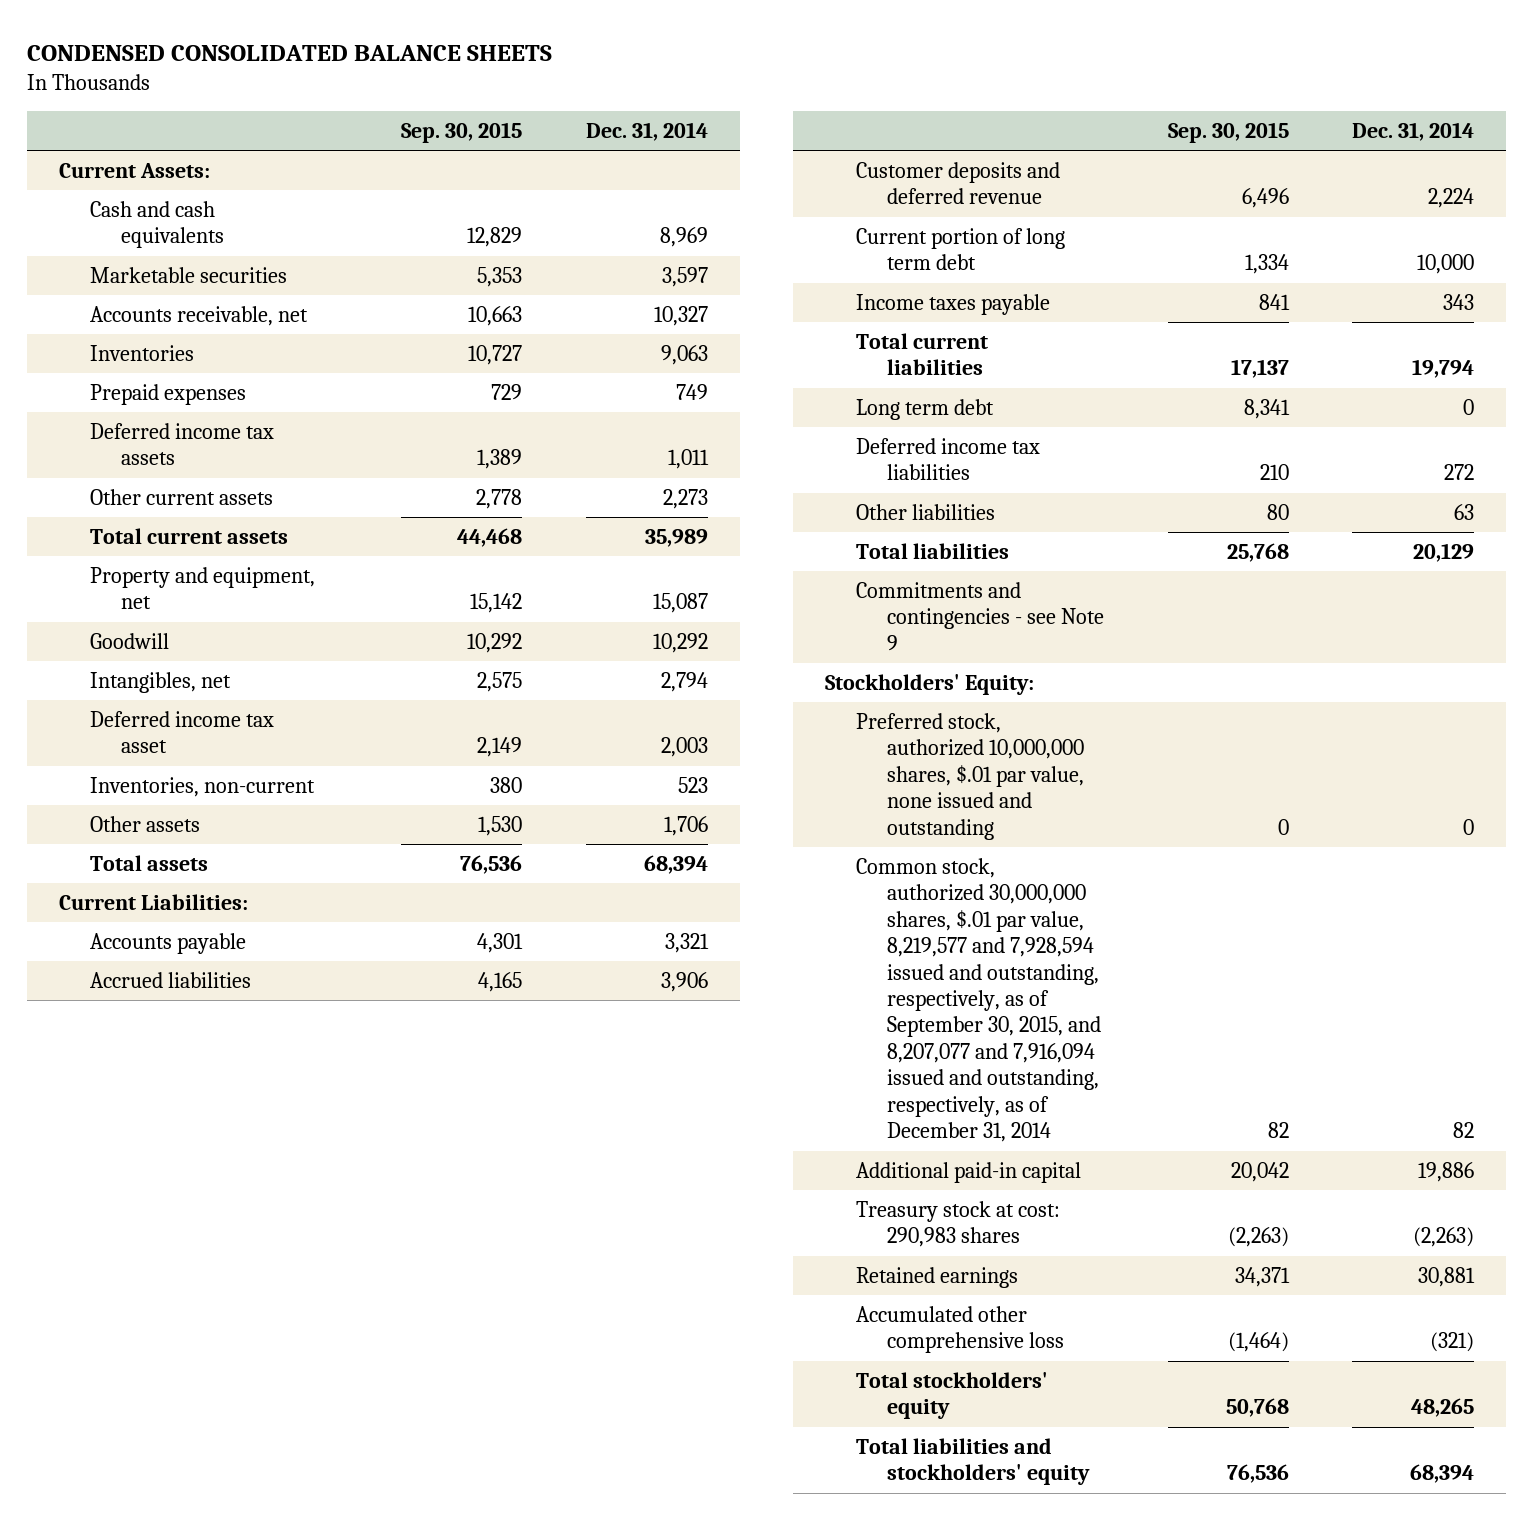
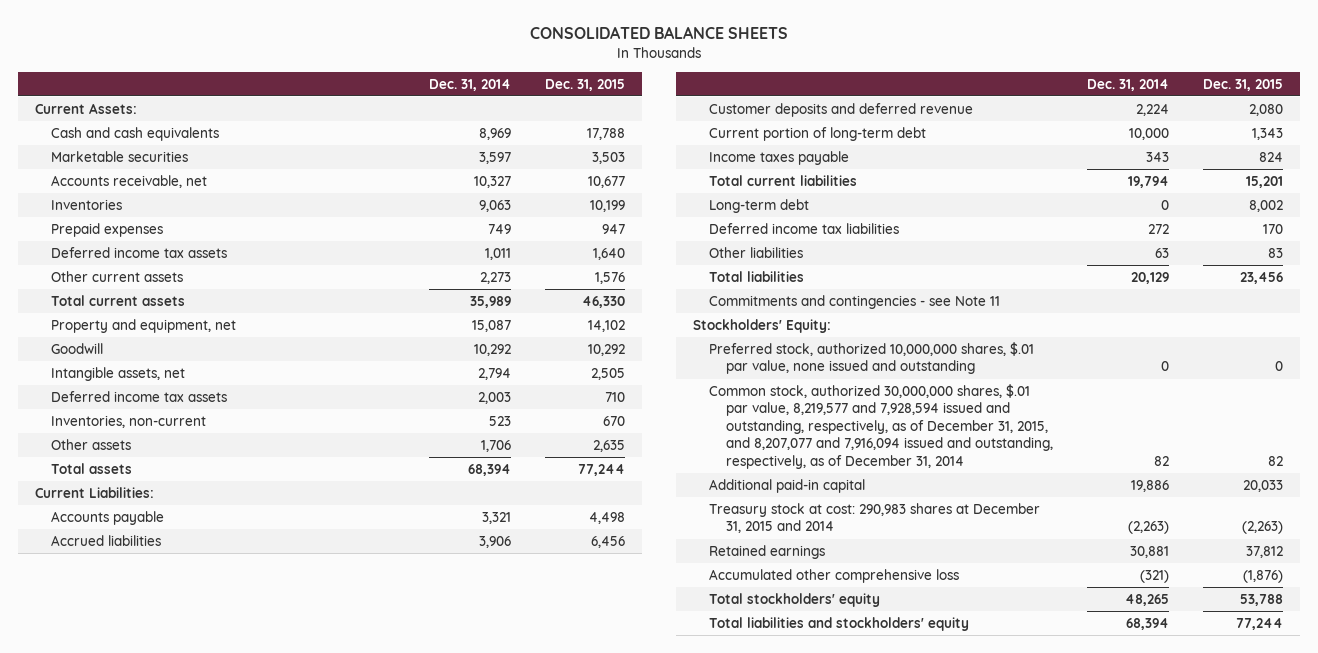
[27,44,553,61] CONDENSED CONSOLIDATED BALANCE SHEETS -> [529,26,788,40] CONSOLIDATED BALANCE SHEETS
[401,122,523,144] Sep. 30, 2015 -> none
none -> [544,78,625,91] Dec. 31, 2015
[89,672,231,694] Intangibles, net -> [51,366,186,381] Intangible assets, net
[89,711,274,754] Deferred income tax asset -> [51,390,228,402] Deferred income tax assets
[856,228,1066,271] Current portion of long term debt -> [709,126,927,141] Current portion of long-term debt
[856,399,995,421] Long term debt -> [709,198,810,213] Long-term debt
[856,582,1105,651] Commitments and contingencies - see Note 9 -> [709,294,1001,309] Commitments and contingencies - see Note 11
[856,858,1102,1143] Common stock, authorized 30,000,000 shares, $.01 par value, 8,219,577 and 7,928,594 issued and outstanding, respectively, as of September 30, 2015, and 8,207,077 and 7,916,094 issued and outstanding, respectively, as of December 31, 2014 -> [709,383,1053,469] Common stock, authorized 30,000,000 shares, $.01 par value, 8,219,577 and 7,928,594 issued and outstanding, respectively, as of December 31, 2015, and 8,207,077 and 7,916,094 issued and outstanding, respectively, as of December 31, 2014
[856,1201,1061,1248] Treasury stock at cost: 290,983 shares -> [709,502,1041,534] Treasury stock at cost: 290,983 shares at December 31, 2015 and 2014

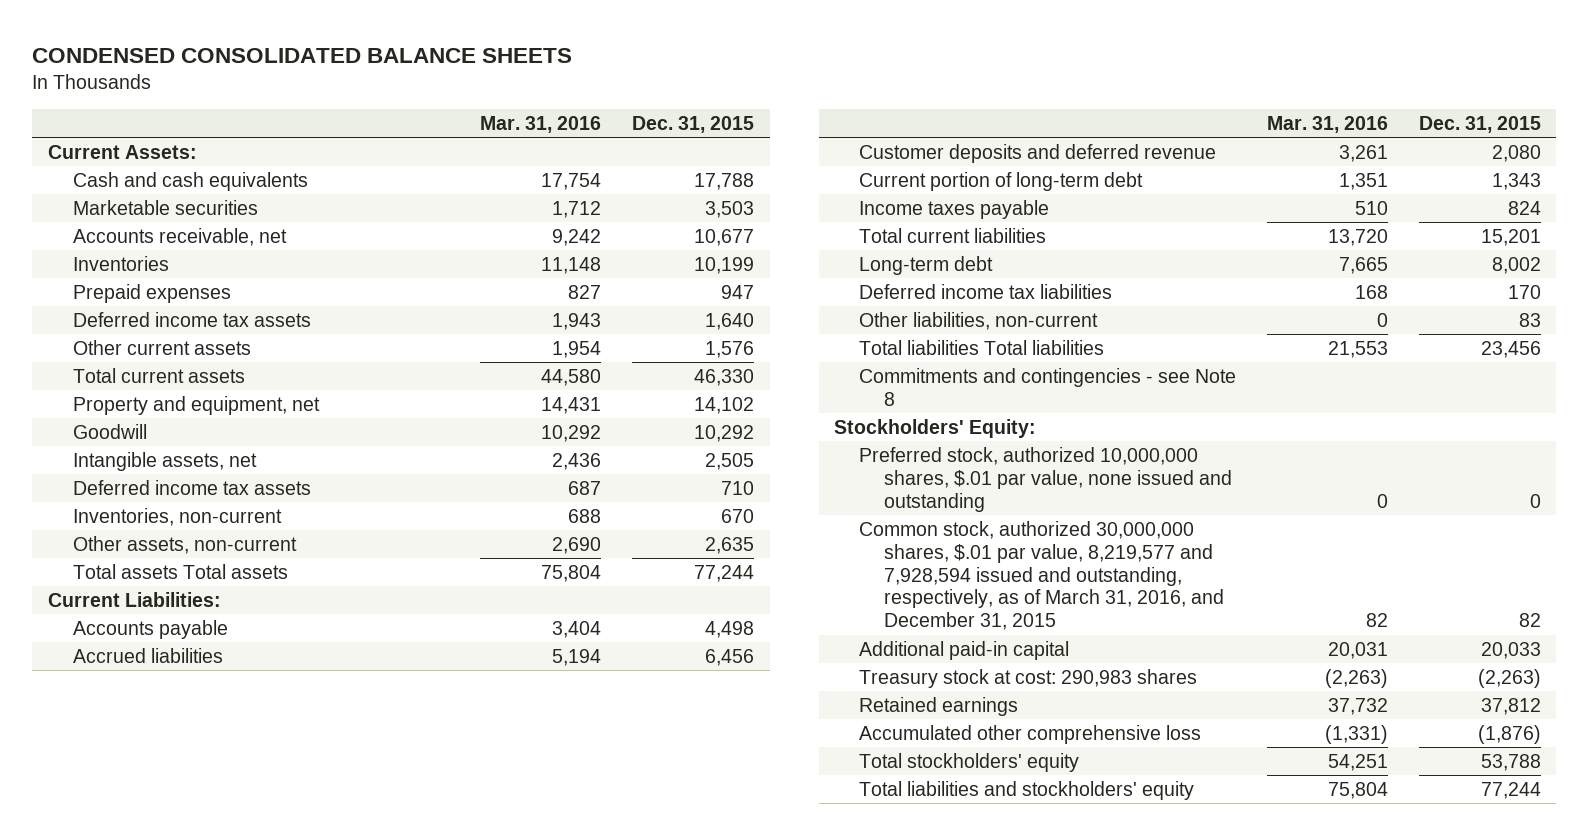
[529,26,788,40] CONSOLIDATED BALANCE SHEETS -> [32,47,573,63] CONDENSED CONSOLIDATED BALANCE SHEETS
[428,78,511,91] Dec. 31, 2014 -> none
none -> [480,115,602,133] Mar. 31, 2016
[51,438,132,450] Other assets -> [72,536,297,555] Other assets, non-current
[51,462,133,474] Total assets -> [72,564,288,580] Total assets Total assets
[709,246,804,258] Other liabilities -> [859,312,1099,331] Other liabilities, non-current
[709,270,805,282] Total liabilities -> [859,340,1105,356] Total liabilities Total liabilities
[709,294,1001,309] Commitments and contingencies - see Note 11 -> [859,368,1237,406] Commitments and contingencies - see Note 8
[709,383,1053,469] Common stock, authorized 30,000,000 shares, $.01 par value, 8,219,577 and 7,928,594 issued and outstanding, respectively, as of December 31, 2015, and 8,207,077 and 7,916,094 issued and outstanding, respectively, as of December 31, 2014 -> [859,521,1225,631] Common stock, authorized 30,000,000 shares, $.01 par value, 8,219,577 and 7,928,594 issued and outstanding, respectively, as of March 31, 2016, and December 31, 2015
[709,502,1041,534] Treasury stock at cost: 290,983 shares at December 31, 2015 and 2014 -> [859,669,1198,689] Treasury stock at cost: 290,983 shares

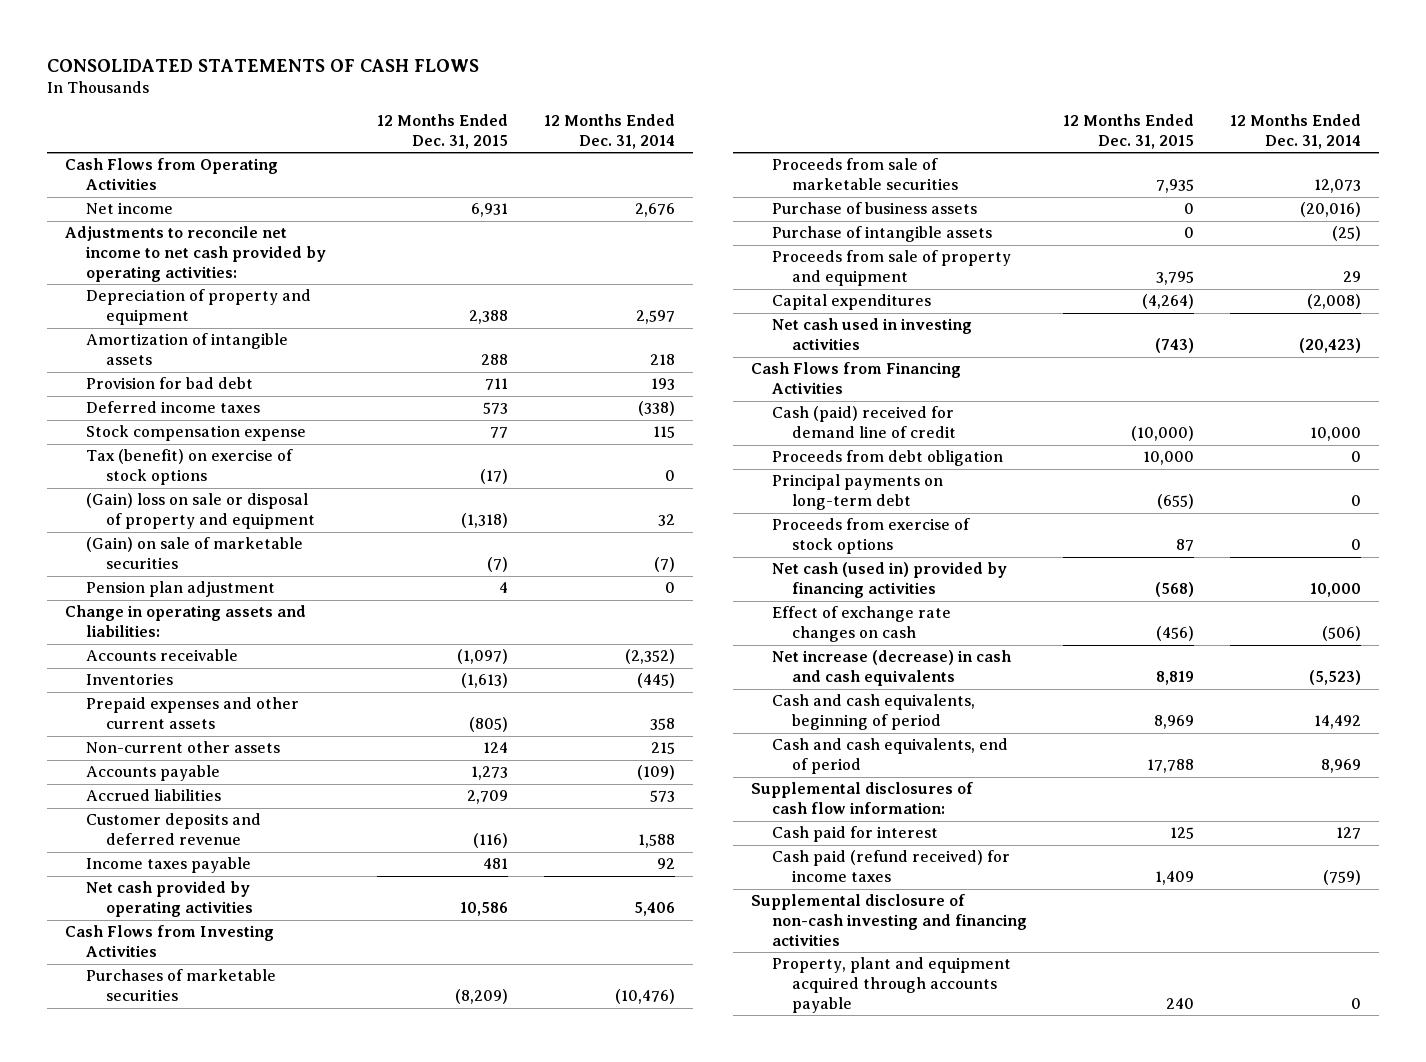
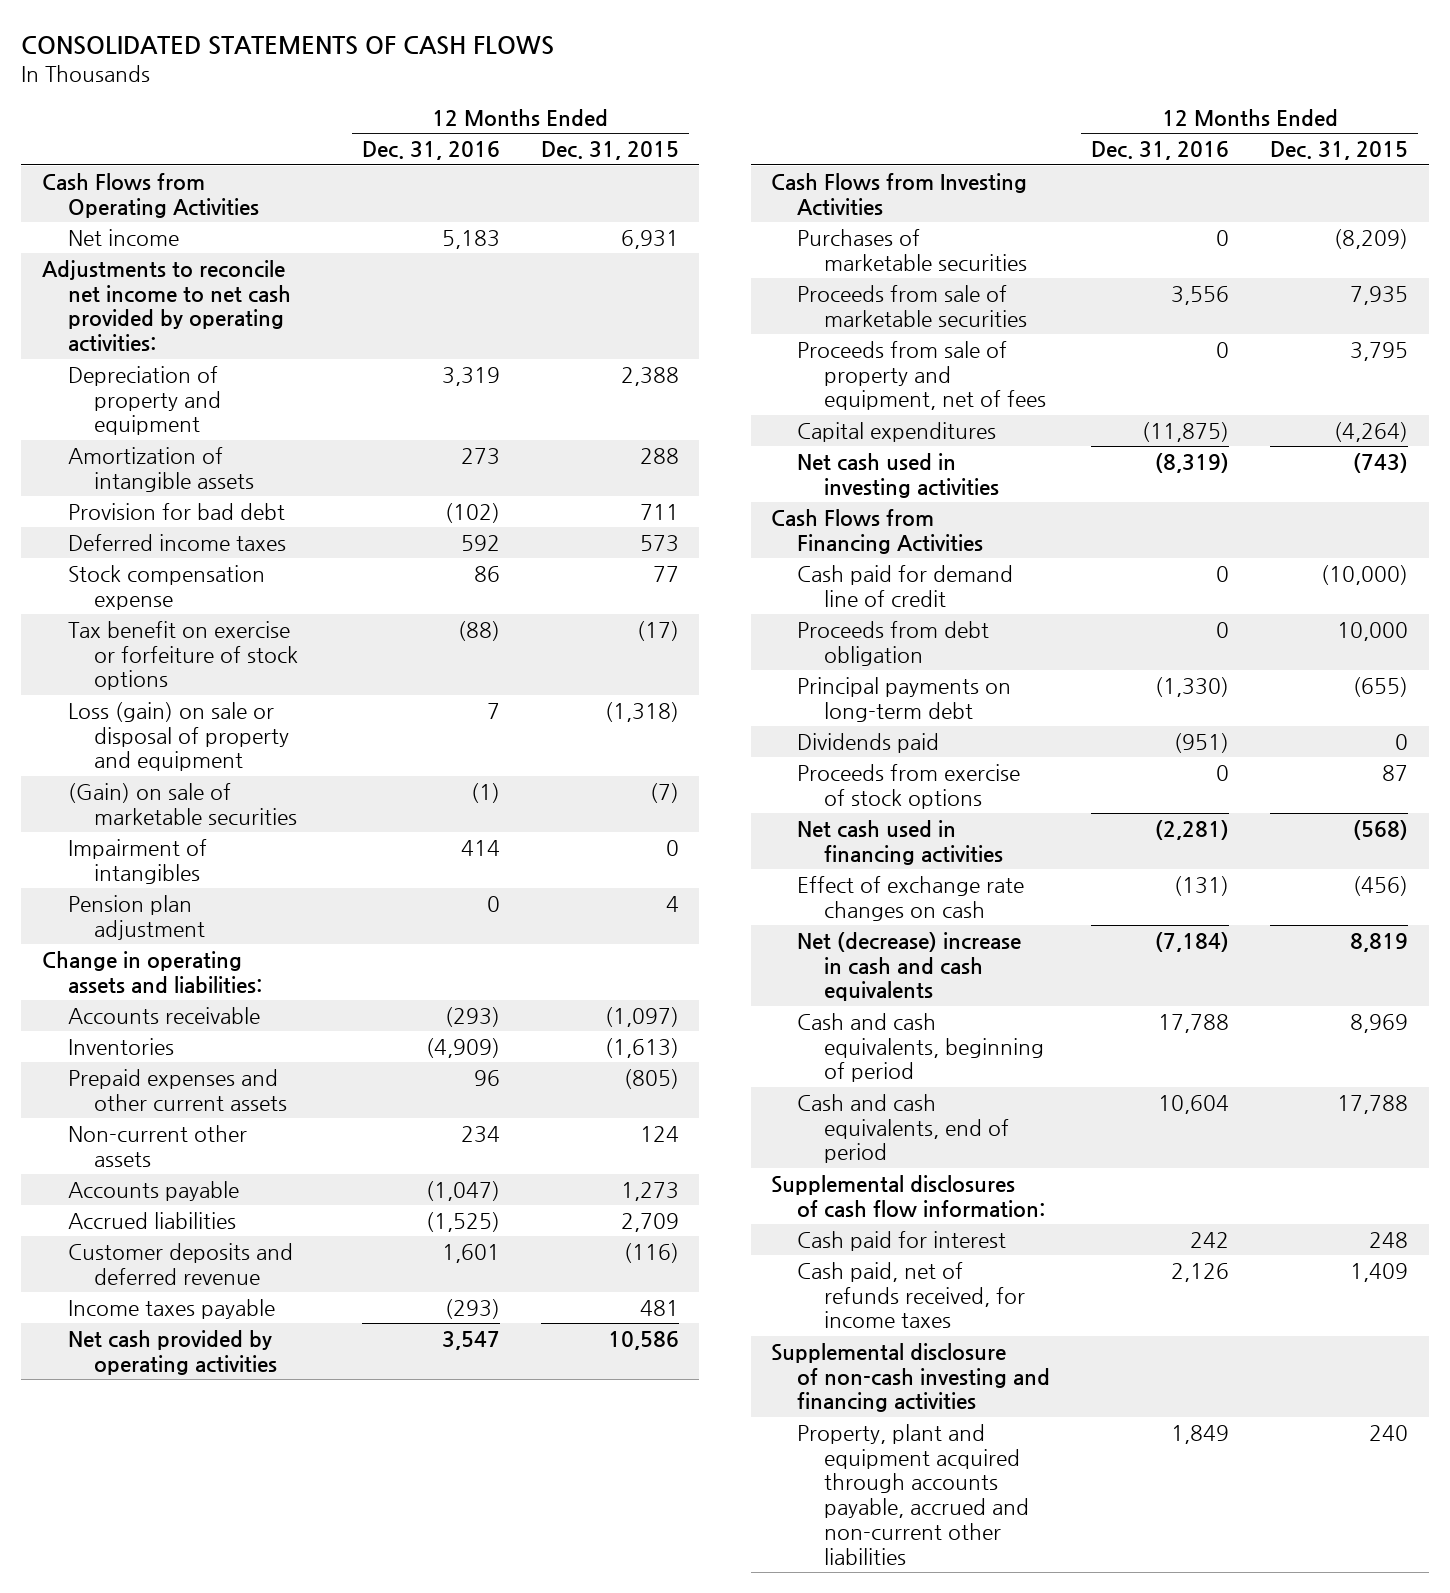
[544,114,676,150] 12 Months Ended Dec. 31, 2014 -> none
none -> [361,141,500,161] Dec. 31, 2016
[85,449,293,486] Tax (benefit) on exercise of stock options -> [67,620,298,691] Tax benefit on exercise or forfeiture of stock options
[85,493,316,530] (Gain) loss on sale or disposal of property and equipment -> [67,701,289,772] Loss (gain) on sale or disposal of property and equipment
none -> [67,838,207,884] Impairment of intangibles
[771,202,977,215] Purchase of business assets -> none
[771,226,992,243] Purchase of intangible assets -> none
[771,250,1011,287] Proceeds from sale of property and equipment -> [797,340,1046,411] Proceeds from sale of property and equipment, net of fees
[771,406,957,439] Cash (paid) received for demand line of credit -> [797,564,1014,607] Cash paid for demand line of credit
none -> [797,732,940,753] Dividends paid
[771,562,1007,599] Net cash (used in) provided by financing activities -> [797,819,1003,865] Net cash used in financing activities
[771,650,1011,687] Net increase (decrease) in cash and cash equivalents -> [797,931,1022,1002] Net (decrease) increase in cash and cash equivalents
[1169,827,1194,840] 125 -> [1369,1231,1409,1248] 248
[771,850,1010,883] Cash paid (refund received) for income taxes -> [797,1261,1025,1329] Cash paid, net of refunds received, for income taxes
[771,957,1011,1013] Property, plant and equipment acquired through accounts payable -> [797,1423,1029,1565] Property, plant and equipment acquired through accounts payable, accrued and non-current other liabilities

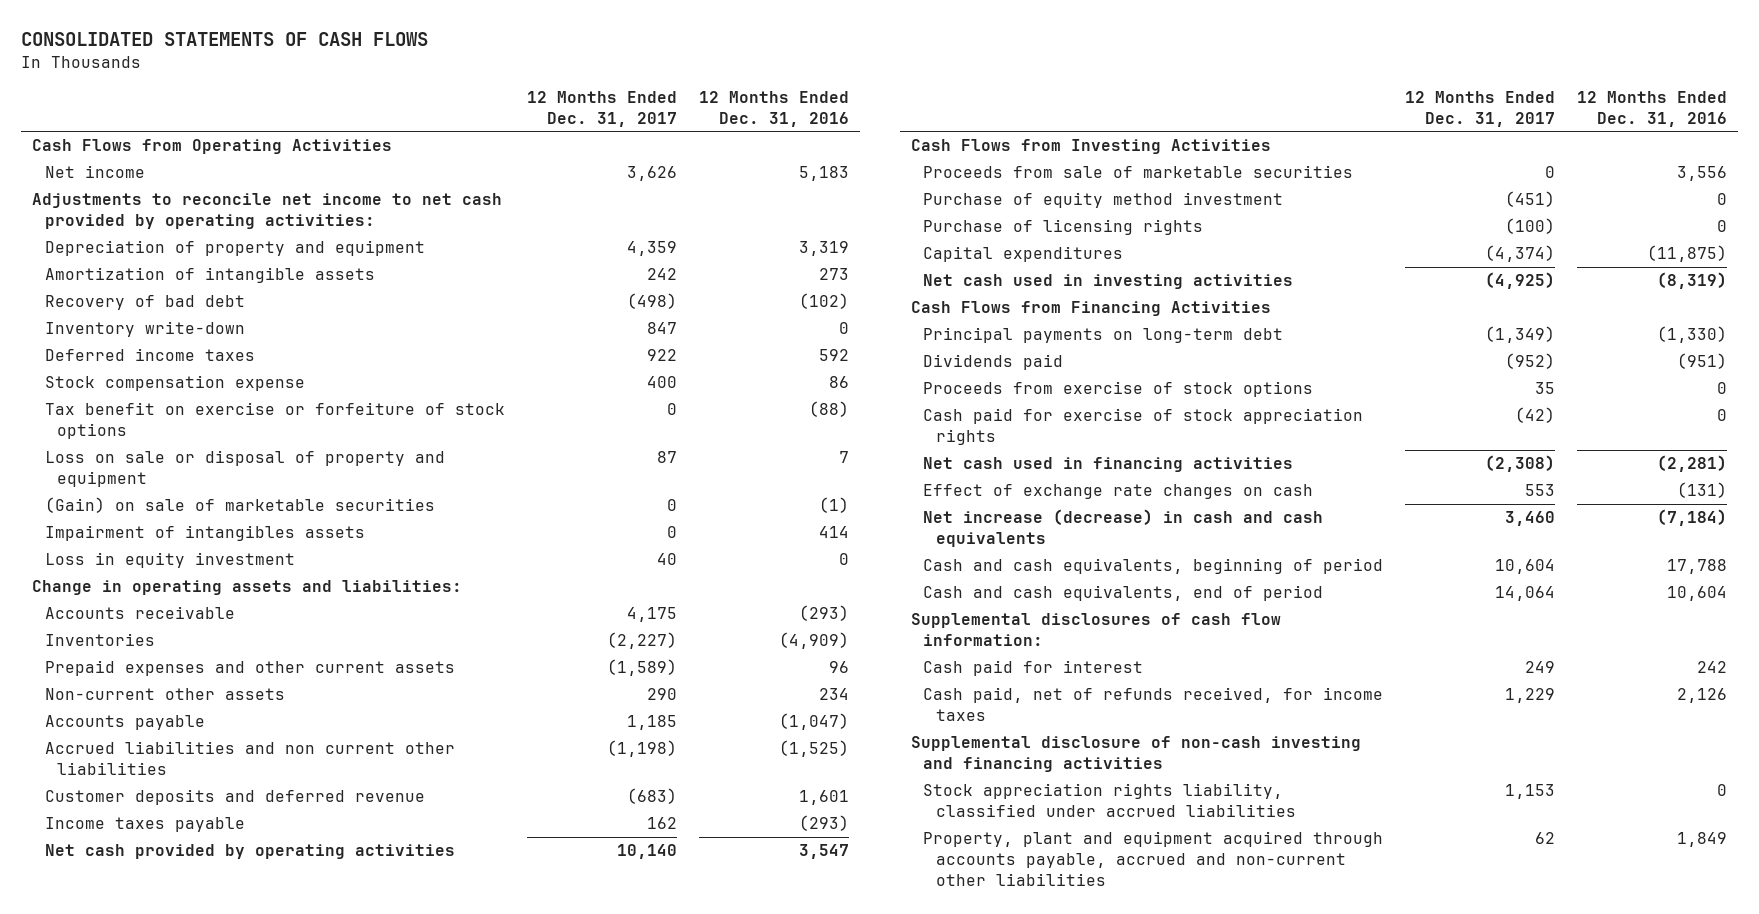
[540,141,679,161] Dec. 31, 2015 -> none
none -> [526,91,677,127] 12 Months Ended Dec. 31, 2017
[67,502,285,520] Provision for bad debt -> [44,295,245,311] Recovery of bad debt
none -> [44,321,245,338] Inventory write-down
[67,701,289,772] Loss (gain) on sale or disposal of property and equipment -> [44,450,445,487] Loss on sale or disposal of property and equipment
[67,894,205,940] Pension plan adjustment -> none
[67,838,207,884] Impairment of intangibles -> [44,525,365,542] Impairment of intangibles assets
none -> [44,552,295,569] Loss in equity investment
[67,1211,236,1229] Accrued liabilities -> [44,741,455,775] Accrued liabilities and non current other liabilities
[797,228,1027,271] Purchases of marketable securities -> none
[797,340,1046,411] Proceeds from sale of property and equipment, net of fees -> none
none -> [923,192,1284,209] Purchase of equity method investment
none -> [923,219,1204,236] Purchase of licensing rights
[797,564,1014,607] Cash paid for demand line of credit -> none
[797,620,990,666] Proceeds from debt obligation -> none
none -> [923,408,1364,445] Cash paid for exercise of stock appreciation rights
[797,931,1022,1002] Net (decrease) increase in cash and cash equivalents -> [923,509,1324,547] Net increase (decrease) in cash and cash equivalents
none -> [923,783,1296,817] Stock appreciation rights liability, classified under accrued liabilities

